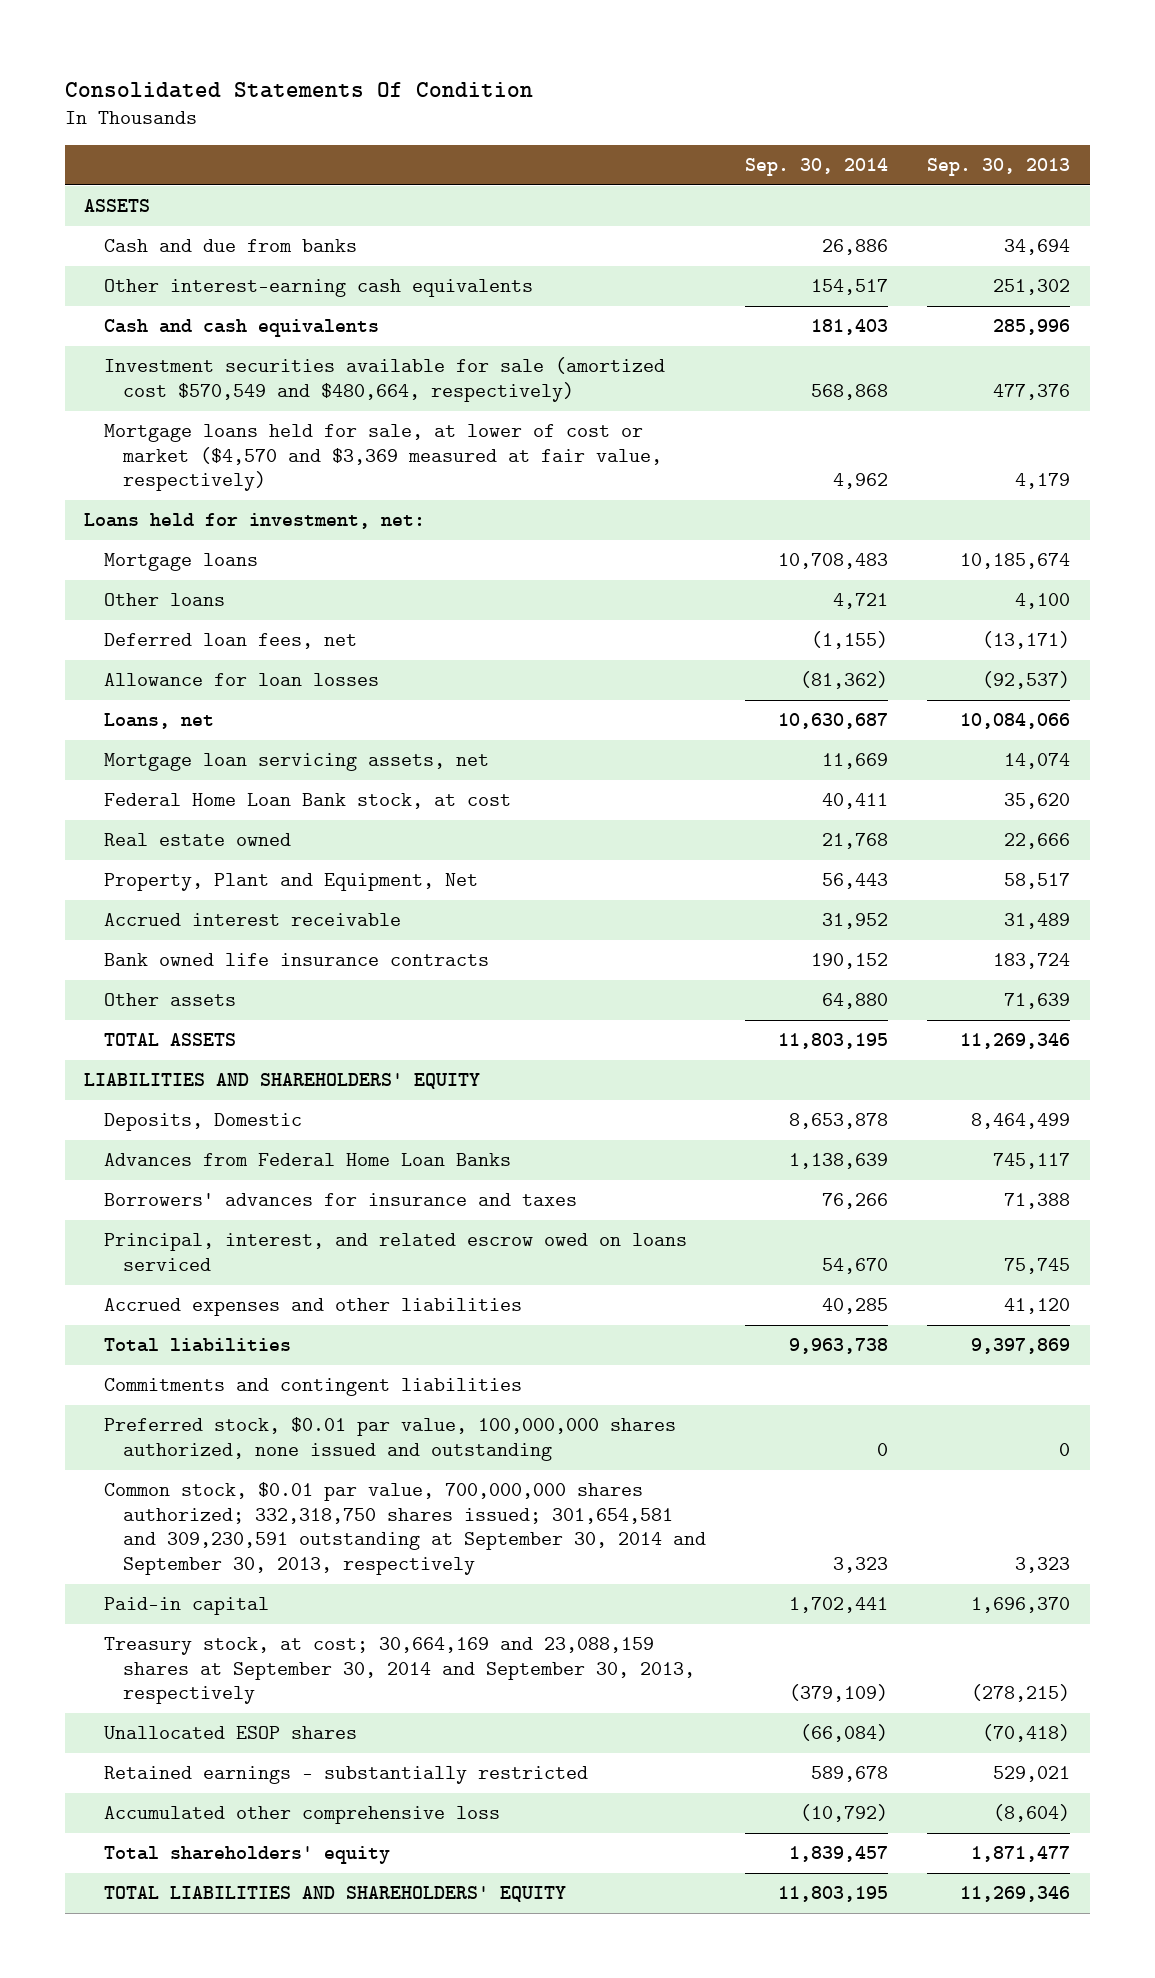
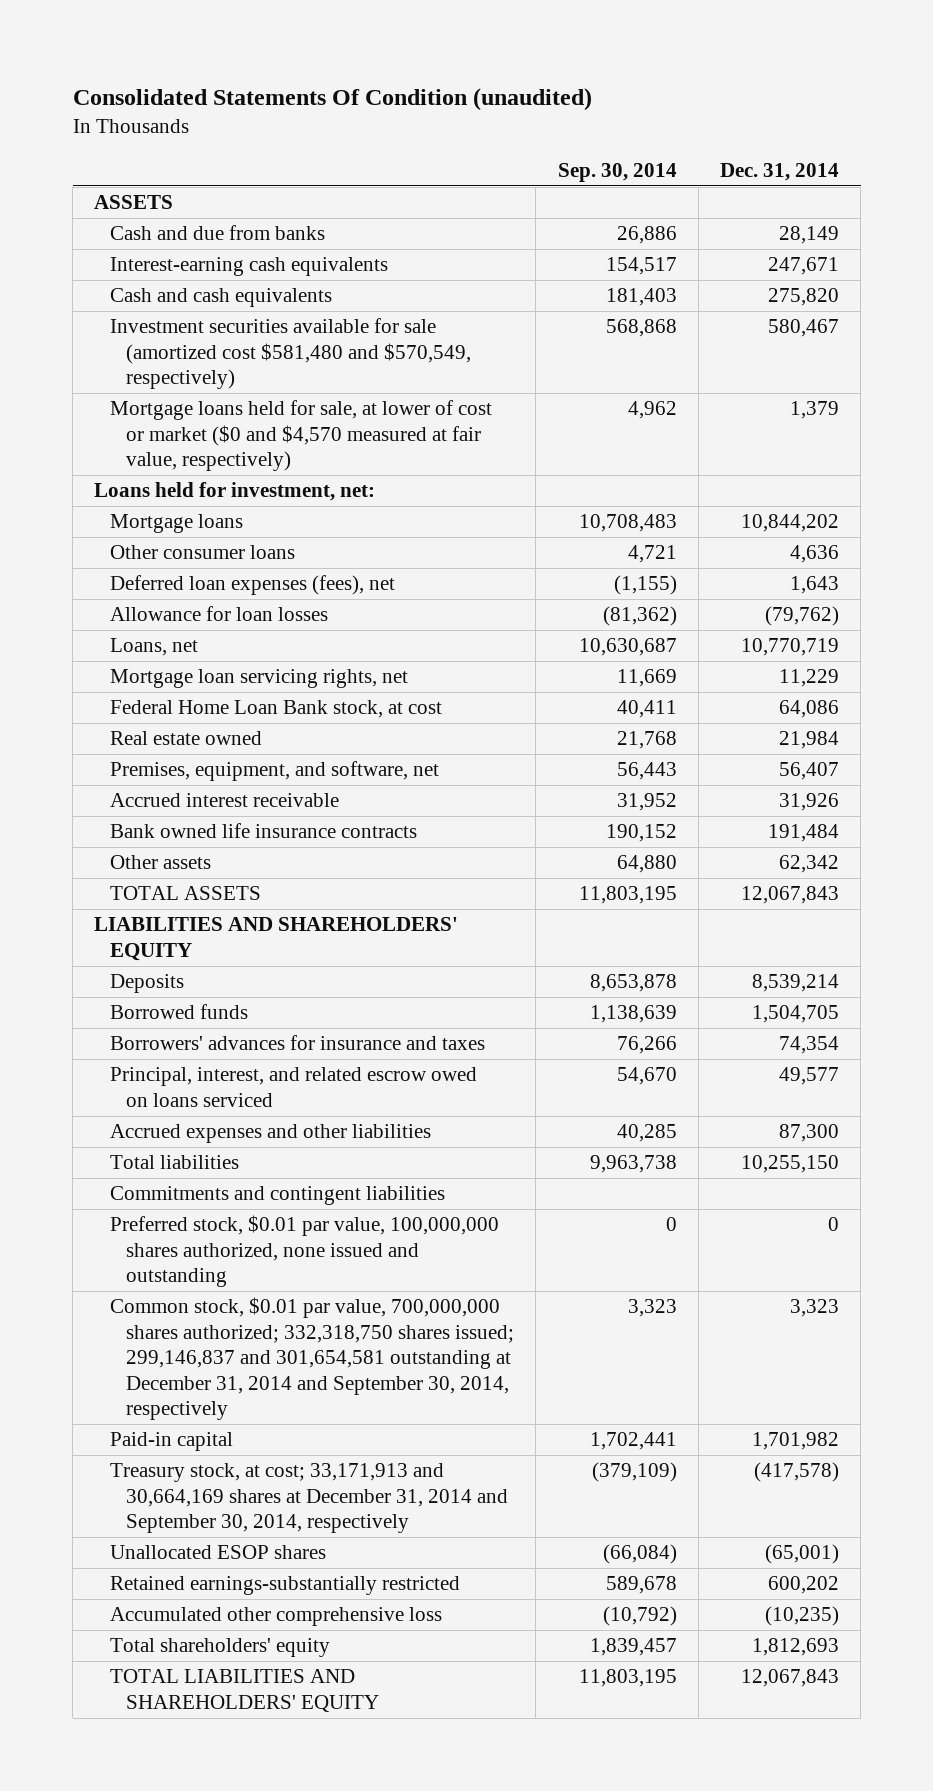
[64,81,533,98] Consolidated Statements Of Condition -> [72,88,592,112] Consolidated Statements Of Condition (unaudited)
[927,158,1071,177] Sep. 30, 2013 -> none
none -> [719,162,839,181] Dec. 31, 2014
[103,279,533,298] Other interest-earning cash equivalents -> [110,257,389,277] Interest-earning cash equivalents
[103,357,665,402] Investment securities available for sale (amortized cost $570,549 and $480,664, respectively) -> [110,318,472,390] Investment securities available for sale (amortized cost $581,480 and $570,549, respectively)
[103,424,663,492] Mortgage loans held for sale, at lower of cost or market ($4,570 and $3,369 measured at fair value, respectively) -> [110,400,493,472] Mortgage loans held for sale, at lower of cost or market ($0 and $4,570 measured at fair value, respectively)
[103,593,225,607] Other loans -> [110,545,296,560] Other consumer loans
[103,633,357,650] Deferred loan fees, net -> [110,575,396,596] Deferred loan expenses (fees), net
[103,753,489,772] Mortgage loan servicing assets, net -> [110,669,409,689] Mortgage loan servicing rights, net
[103,873,478,892] Property, Plant and Equipment, Net -> [110,761,440,782] Premises, equipment, and software, net
[103,1113,302,1132] Deposits, Domestic -> [110,974,185,994] Deposits
[103,1153,511,1167] Advances from Federal Home Loan Banks -> [110,1004,249,1020] Borrowed funds
[103,1482,707,1575] Common stock, $0.01 par value, 700,000,000 shares authorized; 332,318,750 shares issued; 301,654,581 and 309,230,591 outstanding at September 30, 2014 and September 30, 2013, respectively -> [110,1297,515,1420] Common stock, $0.01 par value, 700,000,000 shares authorized; 332,318,750 shares issued; 299,146,837 and 301,654,581 outstanding at December 31, 2014 and September 30, 2014, respectively
[103,1637,696,1705] Treasury stock, at cost; 30,664,169 and 23,088,159 shares at September 30, 2014 and September 30, 2013, respectively -> [110,1463,509,1534] Treasury stock, at cost; 33,171,913 and 30,664,169 shares at December 31, 2014 and September 30, 2014, respectively
[103,1766,588,1785] Retained earnings - substantially restricted -> [110,1576,461,1596] Retained earnings-substantially restricted

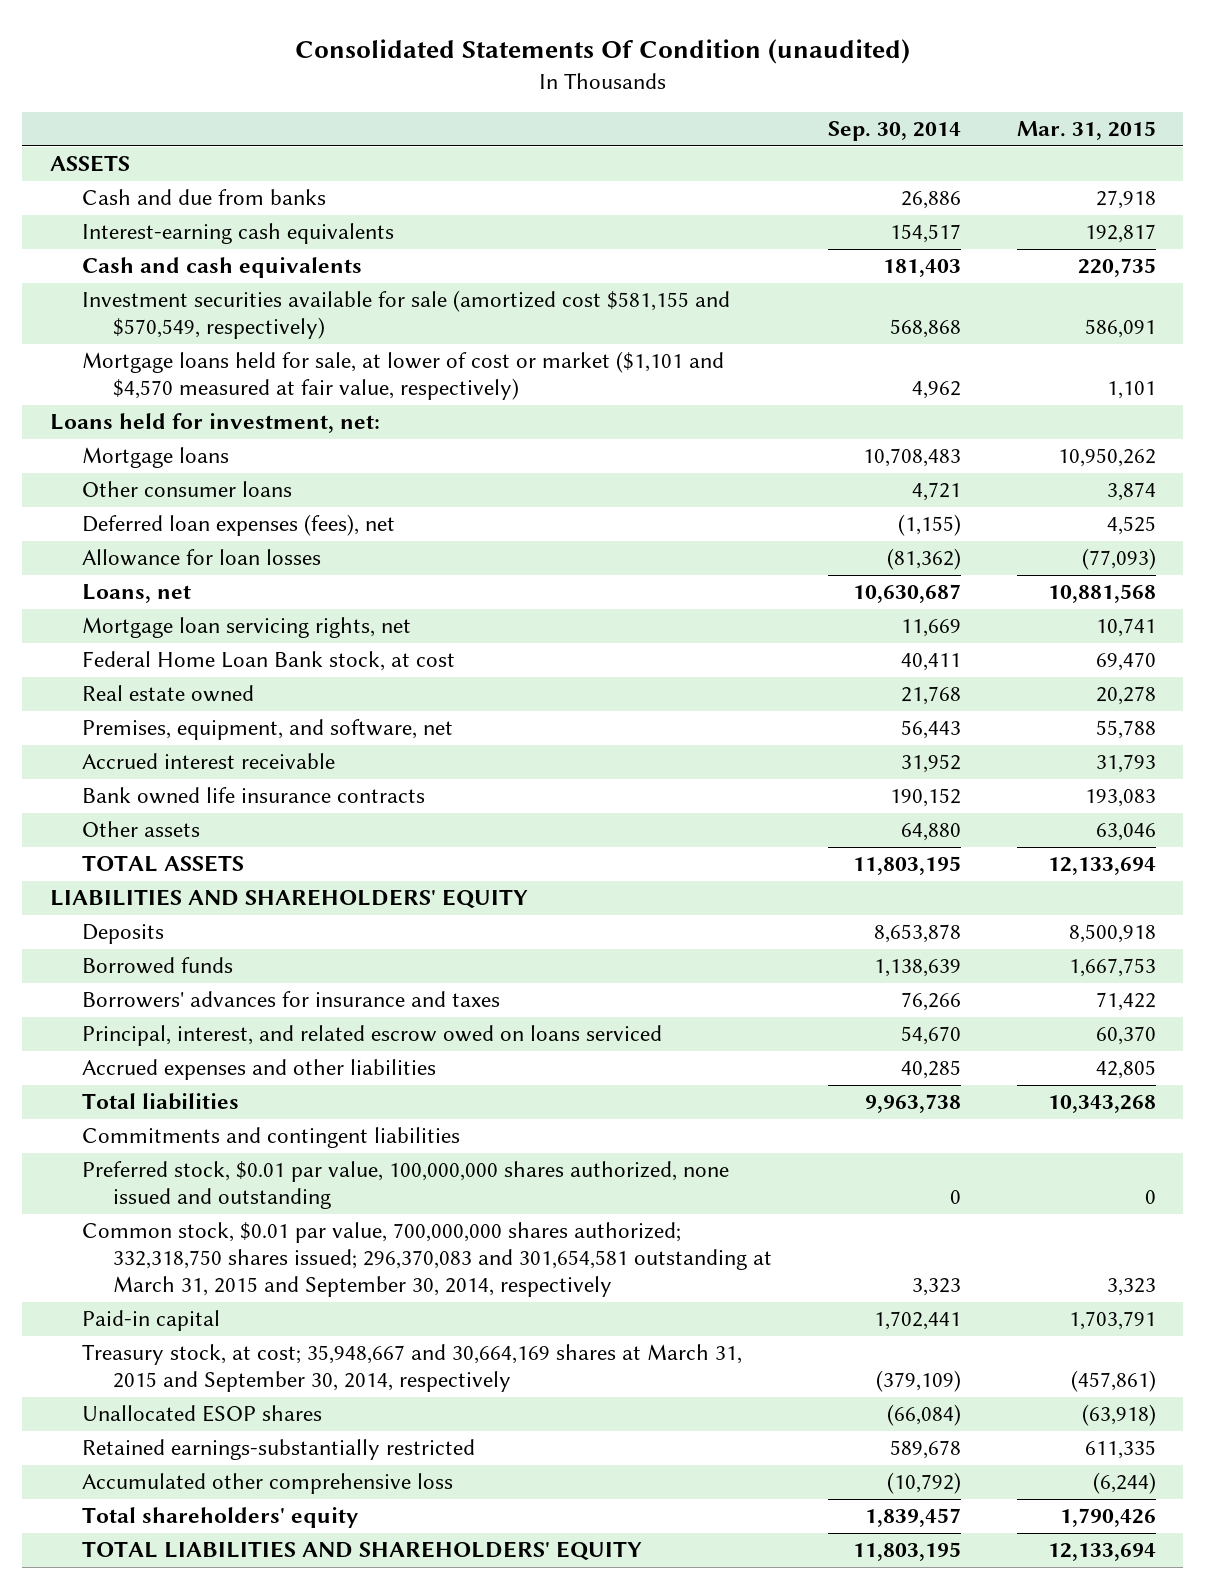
[719,162,839,181] Dec. 31, 2014 -> none
none -> [1016,121,1156,141] Mar. 31, 2015
[110,318,472,390] Investment securities available for sale (amortized cost $581,480 and $570,549, respectively) -> [81,290,730,340] Investment securities available for sale (amortized cost $581,155 and $570,549, respectively)
[110,400,493,472] Mortgage loans held for sale, at lower of cost or market ($0 and $4,570 measured at fair value, respectively) -> [81,351,724,401] Mortgage loans held for sale, at lower of cost or market ($1,101 and $4,570 measured at fair value, respectively)
[110,1297,515,1420] Common stock, $0.01 par value, 700,000,000 shares authorized; 332,318,750 shares issued; 299,146,837 and 301,654,581 outstanding at December 31, 2014 and September 30, 2014, respectively -> [81,1222,773,1298] Common stock, $0.01 par value, 700,000,000 shares authorized; 332,318,750 shares issued; 296,370,083 and 301,654,581 outstanding at March 31, 2015 and September 30, 2014, respectively
[110,1463,509,1534] Treasury stock, at cost; 33,171,913 and 30,664,169 shares at December 31, 2014 and September 30, 2014, respectively -> [81,1344,742,1393] Treasury stock, at cost; 35,948,667 and 30,664,169 shares at March 31, 2015 and September 30, 2014, respectively

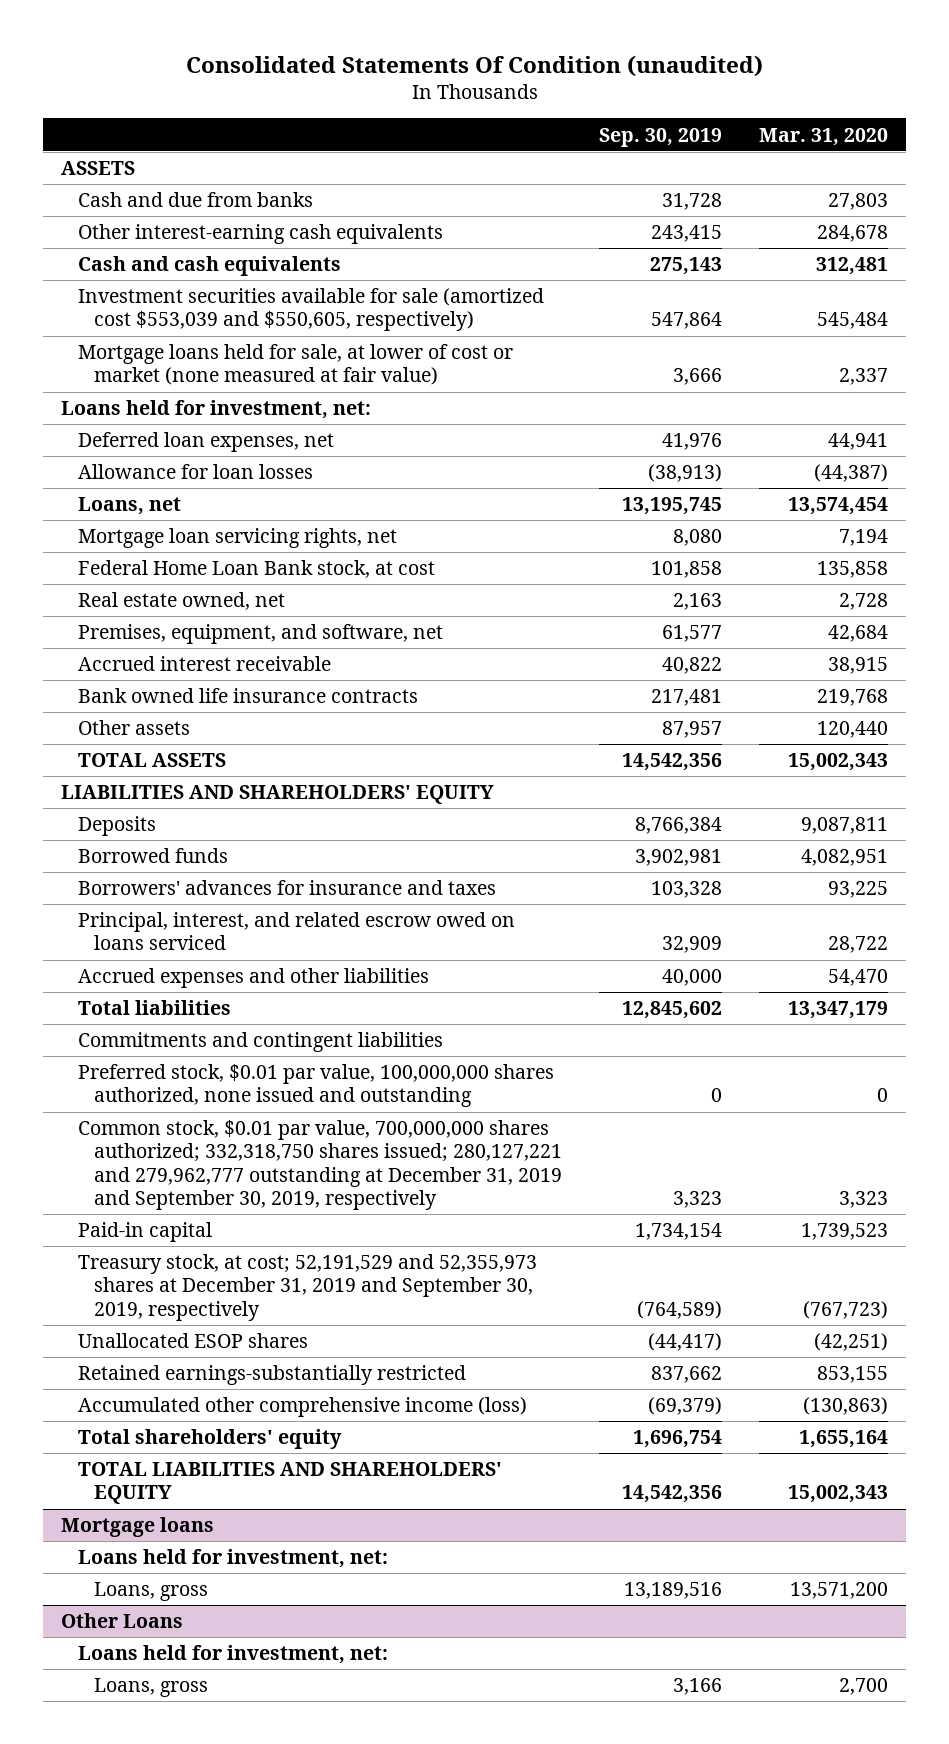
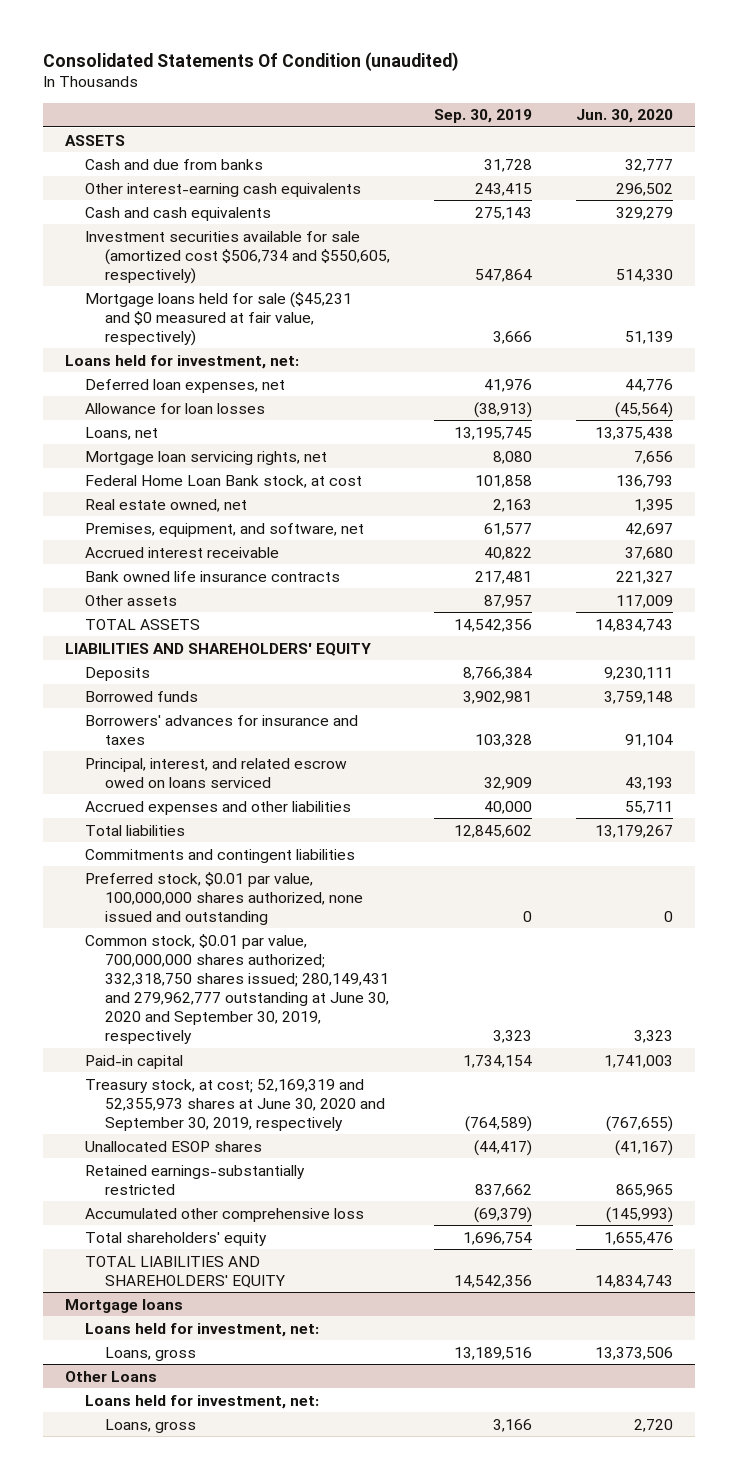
[758,127,888,146] Mar. 31, 2020 -> none
none -> [576,109,674,124] Jun. 30, 2020
[77,288,544,332] Investment securities available for sale (amortized cost $553,039 and $550,605, respectively) -> [85,230,391,284] Investment securities available for sale (amortized cost $506,734 and $550,605, respectively)
[77,344,513,386] Mortgage loans held for sale, at lower of cost or market (none measured at fair value) -> [85,291,353,346] Mortgage loans held for sale ($45,231 and $0 measured at fair value, respectively)
[77,1120,563,1211] Common stock, $0.01 par value, 700,000,000 shares authorized; 332,318,750 shares issued; 280,127,221 and 279,962,777 outstanding at December 31, 2019 and September 30, 2019, respectively -> [85,933,390,1044] Common stock, $0.01 par value, 700,000,000 shares authorized; 332,318,750 shares issued; 280,149,431 and 279,962,777 outstanding at June 30, 2020 and September 30, 2019, respectively
[77,1254,537,1321] Treasury stock, at cost; 52,191,529 and 52,355,973 shares at December 31, 2019 and September 30, 2019, respectively -> [85,1078,386,1131] Treasury stock, at cost; 52,169,319 and 52,355,973 shares at June 30, 2020 and September 30, 2019, respectively
[77,1397,527,1418] Accumulated other comprehensive income (loss) -> [85,1207,365,1222] Accumulated other comprehensive loss

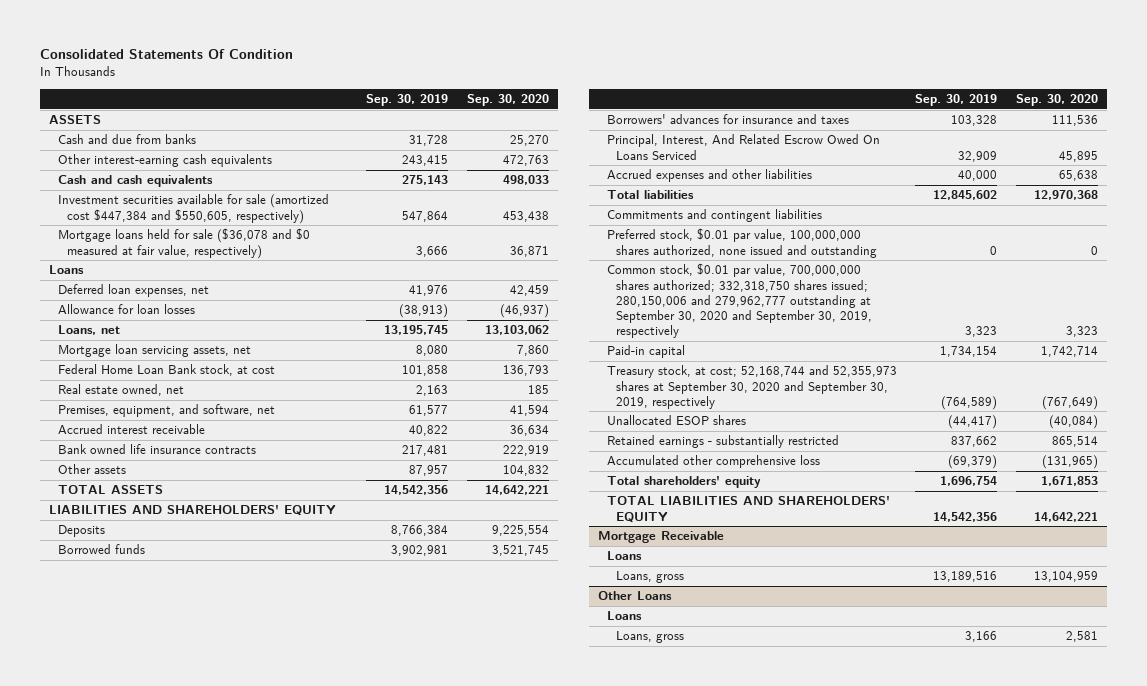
[42,51,459,71] Consolidated Statements Of Condition (unaudited) -> [40,49,294,60] Consolidated Statements Of Condition
[576,109,674,124] Jun. 30, 2020 -> none
none -> [466,93,549,106] Sep. 30, 2020
[85,230,391,284] Investment securities available for sale (amortized cost $506,734 and $550,605, respectively) -> [58,194,330,224] Investment securities available for sale (amortized cost $447,384 and $550,605, respectively)
[85,291,353,346] Mortgage loans held for sale ($45,231 and $0 measured at fair value, respectively) -> [58,228,311,259] Mortgage loans held for sale ($36,078 and $0 measured at fair value, respectively)
[64,354,299,369] Loans held for investment, net: -> [49,265,85,275] Loans
[85,450,328,465] Mortgage loan servicing rights, net -> [58,344,252,358] Mortgage loan servicing assets, net
[85,757,348,788] Principal, interest, and related escrow owed on loans serviced -> [606,134,880,160] Principal, Interest, And Related Escrow Owed On Loans Serviced
[85,933,390,1044] Common stock, $0.01 par value, 700,000,000 shares authorized; 332,318,750 shares issued; 280,149,431 and 279,962,777 outstanding at June 30, 2020 and September 30, 2019, respectively -> [606,263,872,338] Common stock, $0.01 par value, 700,000,000 shares authorized; 332,318,750 shares issued; 280,150,006 and 279,962,777 outstanding at September 30, 2020 and September 30, 2019, respectively
[85,1078,386,1131] Treasury stock, at cost; 52,169,319 and 52,355,973 shares at June 30, 2020 and September 30, 2019, respectively -> [606,365,897,409] Treasury stock, at cost; 52,168,744 and 52,355,973 shares at September 30, 2020 and September 30, 2019, respectively
[85,1164,306,1195] Retained earnings-substantially restricted -> [606,435,839,449] Retained earnings - substantially restricted
[64,1298,183,1313] Mortgage loans -> [598,531,725,544] Mortgage Receivable
[85,1322,320,1337] Loans held for investment, net: -> [606,551,642,561] Loans
[85,1394,320,1409] Loans held for investment, net: -> [606,611,642,621] Loans

